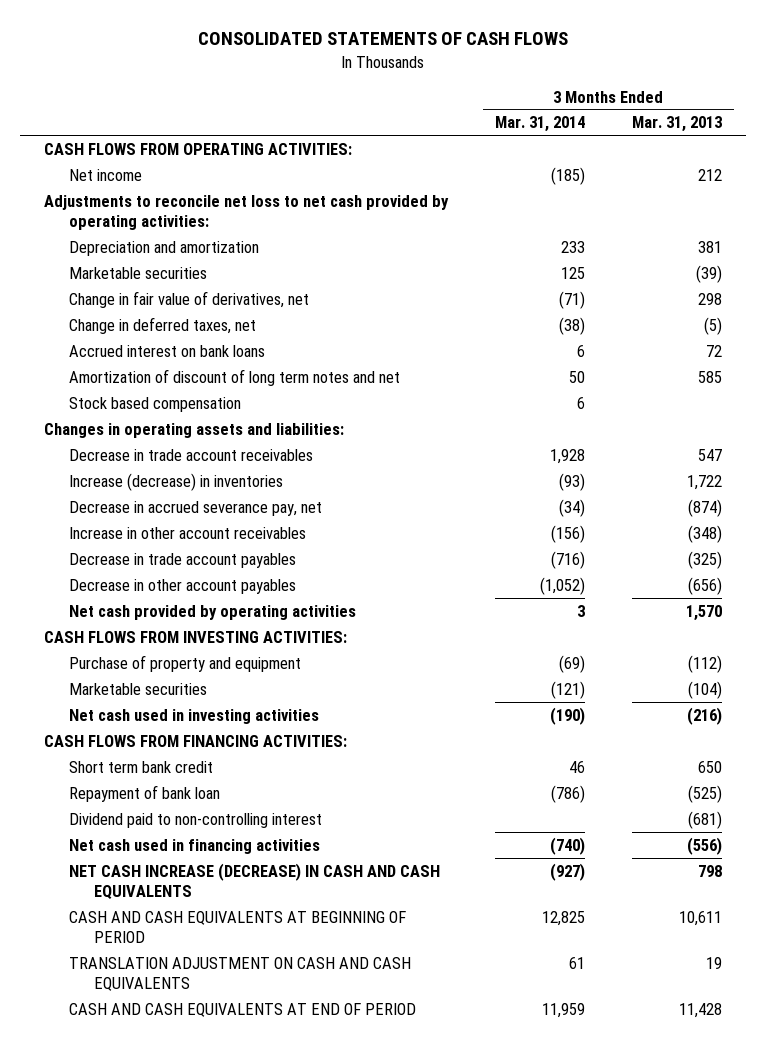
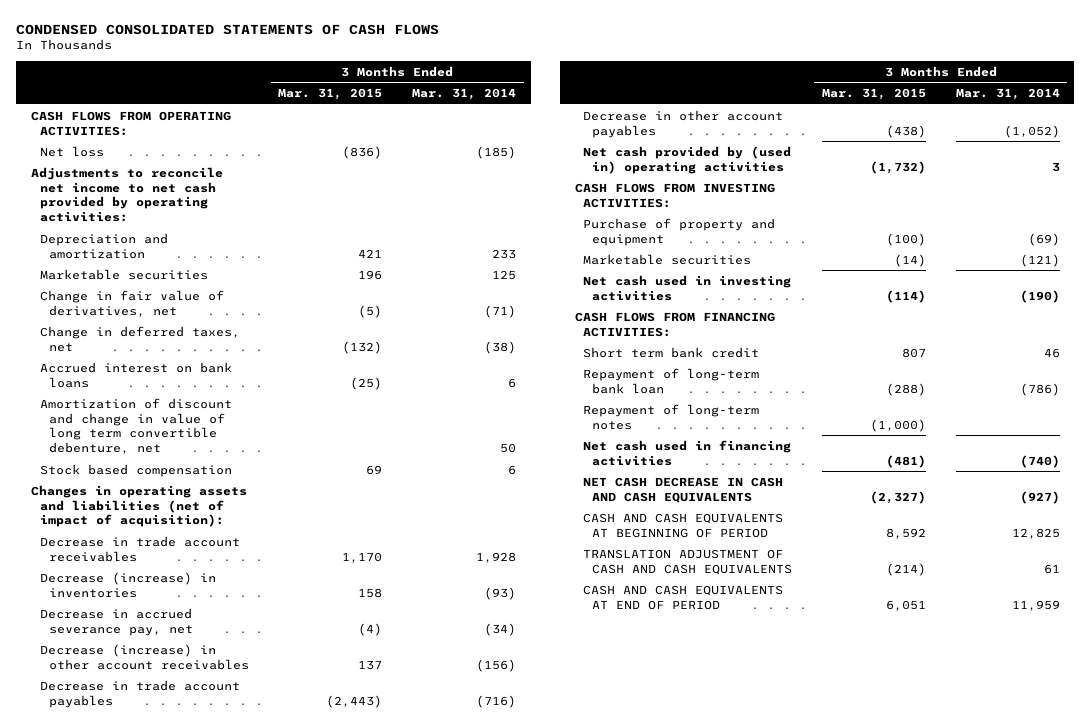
[197,32,568,46] CONSOLIDATED STATEMENTS OF CASH FLOWS -> [16,24,440,36] CONDENSED CONSOLIDATED STATEMENTS OF CASH FLOWS
[631,116,722,133] Mar. 31, 2013 -> none
none -> [278,87,383,100] Mar. 31, 2015
[68,168,142,181] Net income -> [39,145,104,157] Net loss
[43,194,449,231] Adjustments to reconcile net loss to net cash provided by operating activities: -> [31,166,224,223] Adjustments to reconcile net income to net cash provided by operating activities:
[68,368,400,386] Amortization of discount of long term notes and net -> [39,397,232,455] Amortization of discount and change in value of long term convertible debenture, net
[43,422,344,438] Changes in operating assets and liabilities: -> [31,484,248,528] Changes in operating assets and liabilities (net of impact of acquisition):
[68,472,283,491] Increase (decrease) in inventories -> [39,571,216,598] Decrease (increase) in inventories
[68,526,306,539] Increase in other account receivables -> [39,643,249,670] Decrease (increase) in other account receivables
[68,604,356,620] Net cash provided by operating activities -> [583,145,792,174] Net cash provided by (used in) operating activities
[68,812,322,828] Dividend paid to non-controlling interest -> none
[68,784,220,802] Repayment of bank loan -> [583,367,760,394] Repayment of long-term bank loan
none -> [583,403,760,430] Repayment of long-term notes
[68,862,440,900] NET CASH INCREASE (DECREASE) IN CASH AND CASH EQUIVALENTS -> [583,476,784,503] NET CASH DECREASE IN CASH AND CASH EQUIVALENTS
[68,956,411,992] TRANSLATION ADJUSTMENT ON CASH AND CASH EQUIVALENTS -> [583,548,792,575] TRANSLATION ADJUSTMENT OF CASH AND CASH EQUIVALENTS

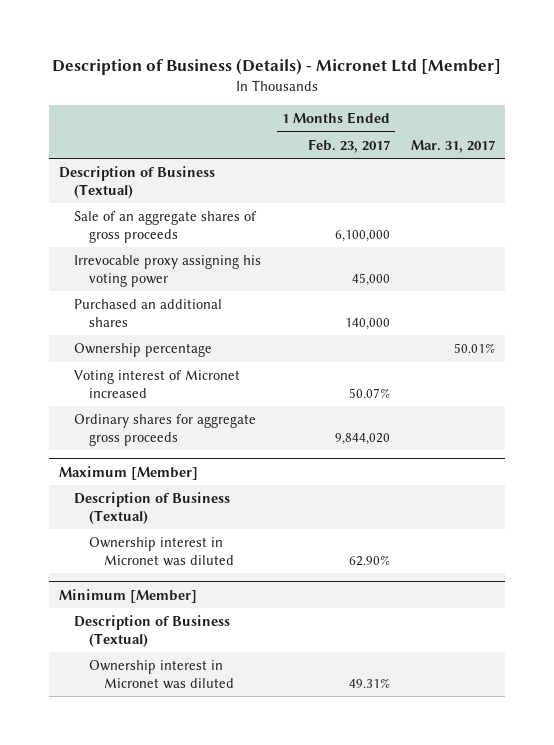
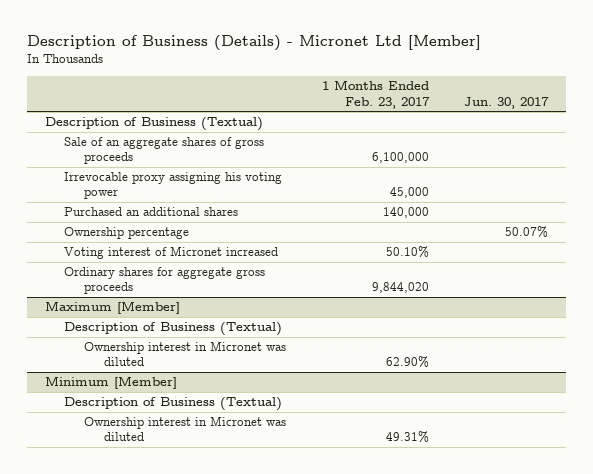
[410,139,495,153] Mar. 31, 2017 -> none
none -> [464,96,550,109] Jun. 30, 2017
[348,387,390,398] 50.07% -> [385,246,429,259] 50.10%

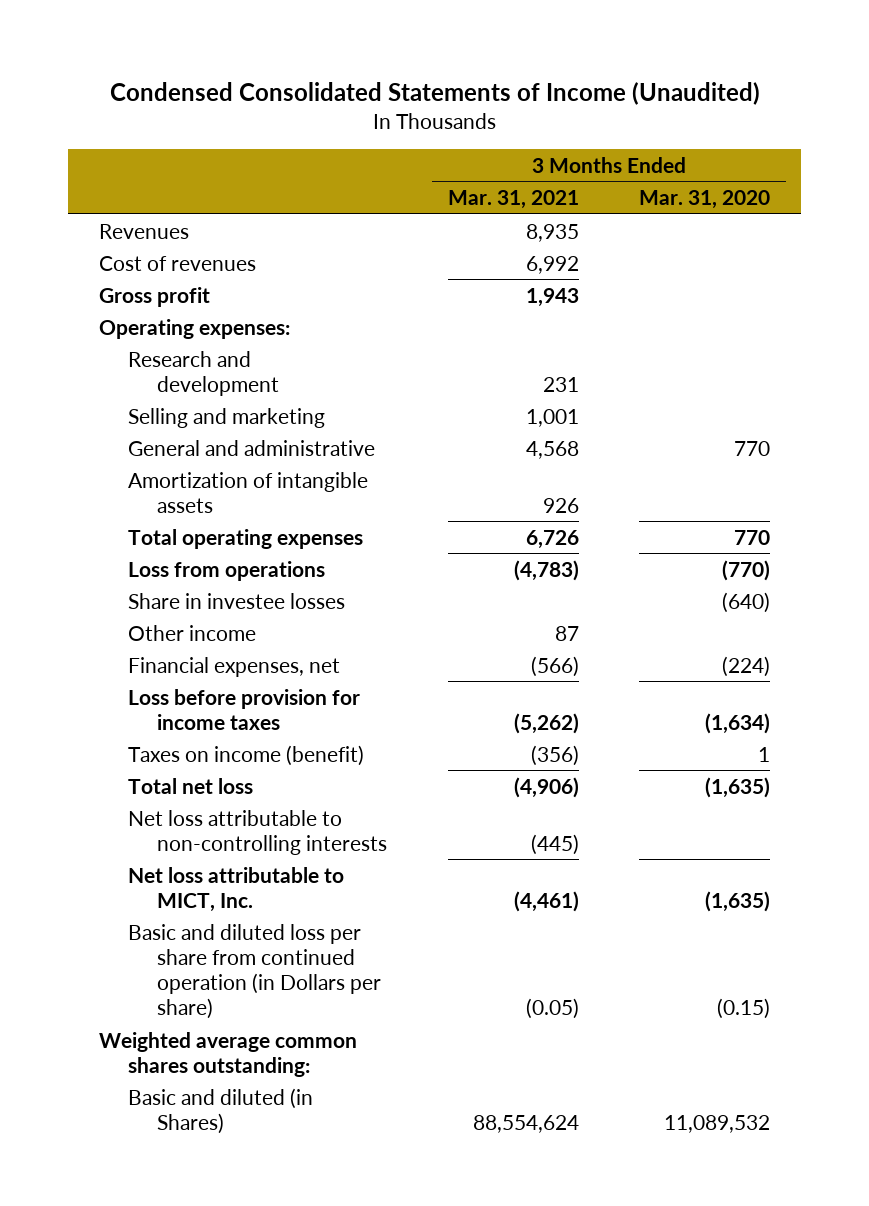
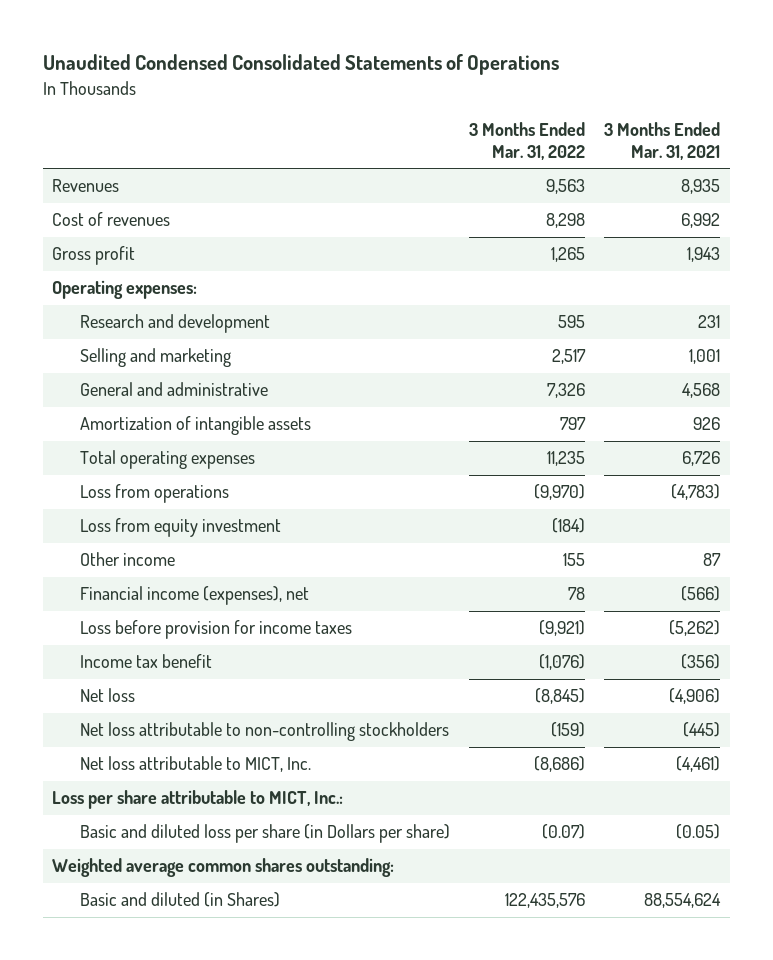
[109,81,760,105] Condensed Consolidated Statements of Income (Unaudited) -> [42,54,559,76] Unaudited Condensed Consolidated Statements of Operations
[639,190,771,210] Mar. 31, 2020 -> none
none -> [469,121,586,161] 3 Months Ended Mar. 31, 2022
[127,592,345,609] Share in investee losses -> none
none -> [79,518,281,538] Loss from equity investment
[127,656,340,677] Financial expenses, net -> [79,586,309,606] Financial income (expenses), net
[127,744,364,766] Taxes on income (benefit) -> [79,654,212,669] Income tax benefit
[127,777,253,794] Total net loss -> [79,688,135,703] Net loss
[127,809,387,855] Net loss attributable to non-controlling interests -> [79,722,449,742] Net loss attributable to non-controlling stockholders
none -> [52,790,344,810] Loss per share attributable to MICT, Inc.:
[127,923,381,1019] Basic and diluted loss per share from continued operation (in Dollars per share) -> [79,824,450,844] Basic and diluted loss per share (in Dollars per share)

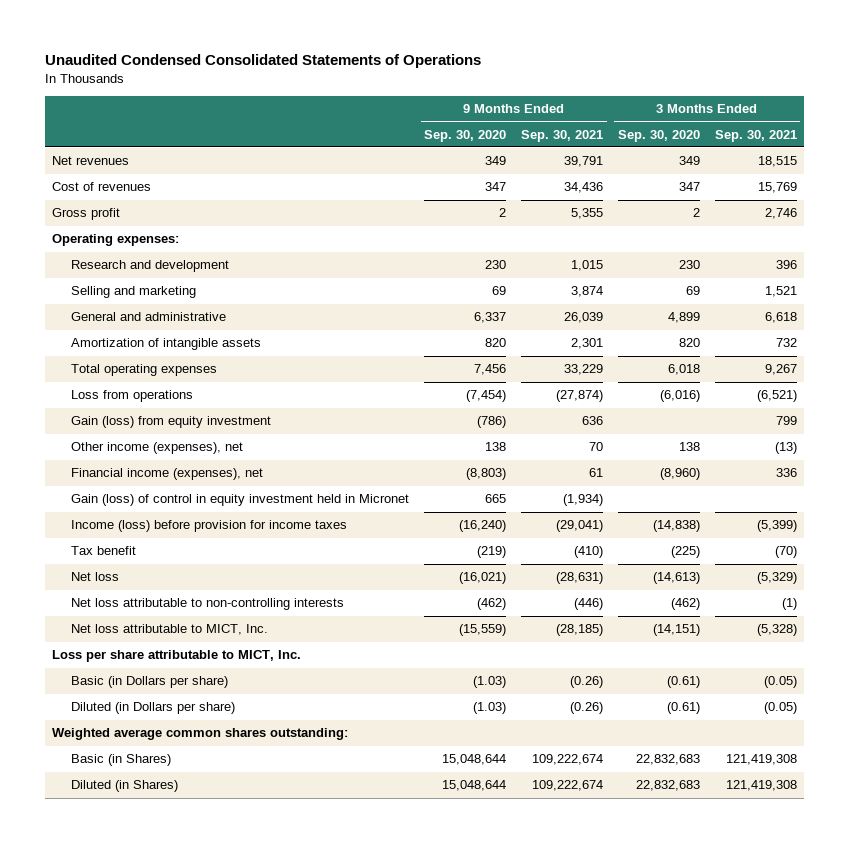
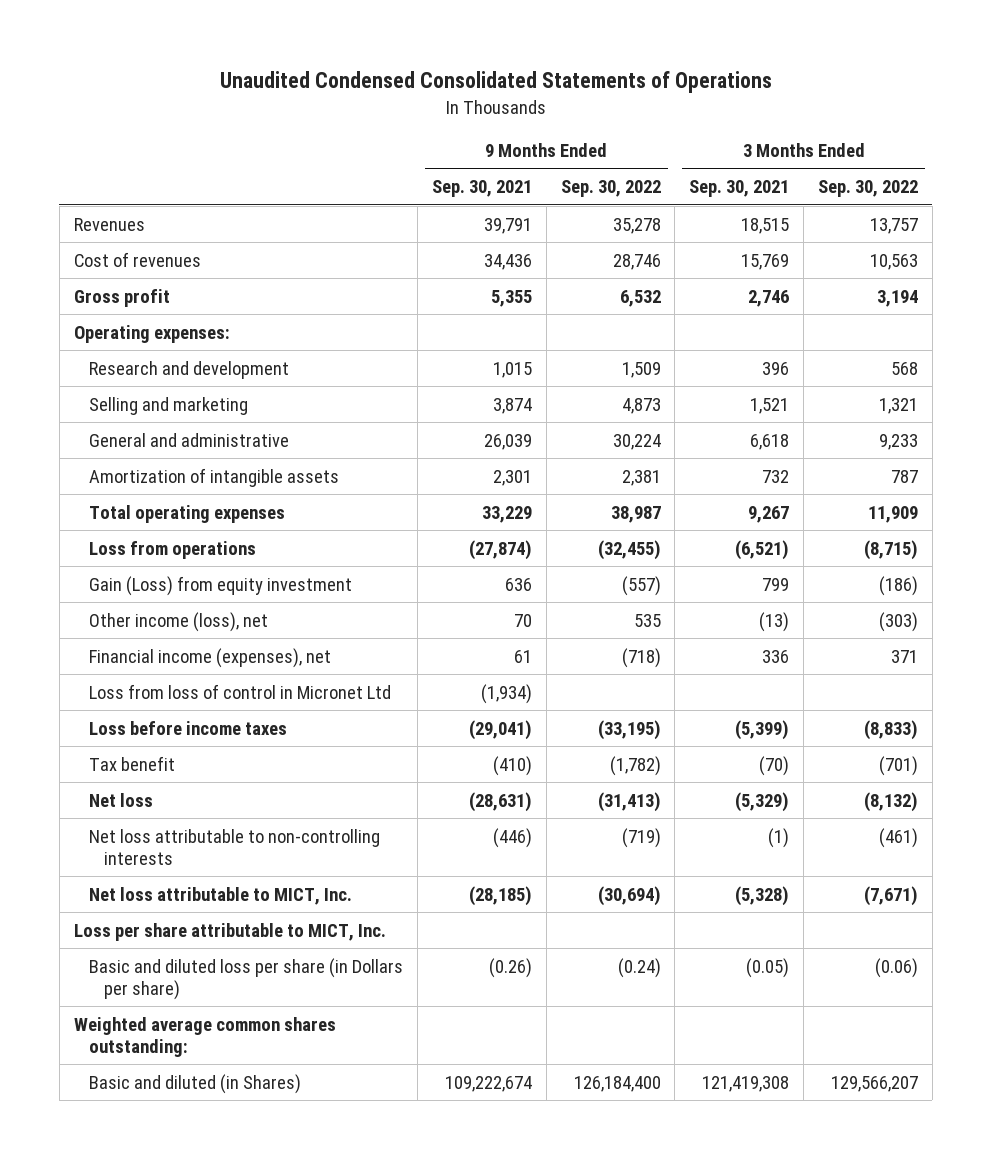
[424,129,507,142] Sep. 30, 2020 -> none
[617,129,700,142] Sep. 30, 2020 -> none
none -> [560,180,661,198] Sep. 30, 2022
none -> [818,180,919,198] Sep. 30, 2022
[52,156,130,166] Net revenues -> [73,217,145,231] Revenues
[71,416,272,429] Gain (loss) from equity investment -> [88,575,352,596] Gain (Loss) from equity investment
[71,442,244,455] Other income (expenses), net -> [88,611,268,632] Other income (loss), net
[71,494,410,507] Gain (loss) of control in equity investment held in Micronet -> [88,683,391,699] Loss from loss of control in Micronet Ltd
[71,520,348,533] Income (loss) before provision for income taxes -> [88,720,287,735] Loss before income taxes
[71,702,236,715] Diluted (in Dollars per share) -> none
[71,676,229,689] Basic (in Dollars per share) -> [88,957,403,1000] Basic and diluted loss per share (in Dollars per share)
[71,780,179,793] Diluted (in Shares) -> none
[71,754,172,767] Basic (in Shares) -> [88,1073,301,1094] Basic and diluted (in Shares)

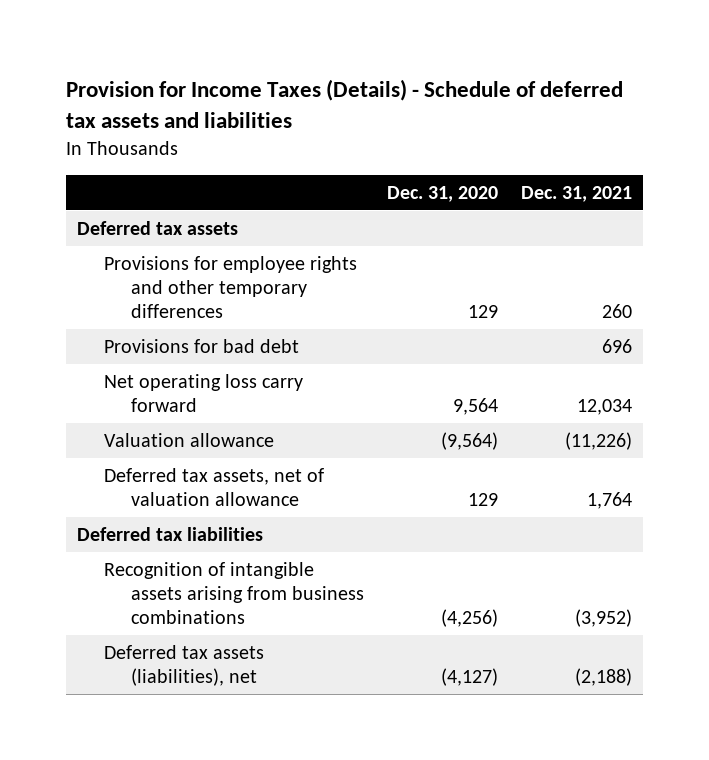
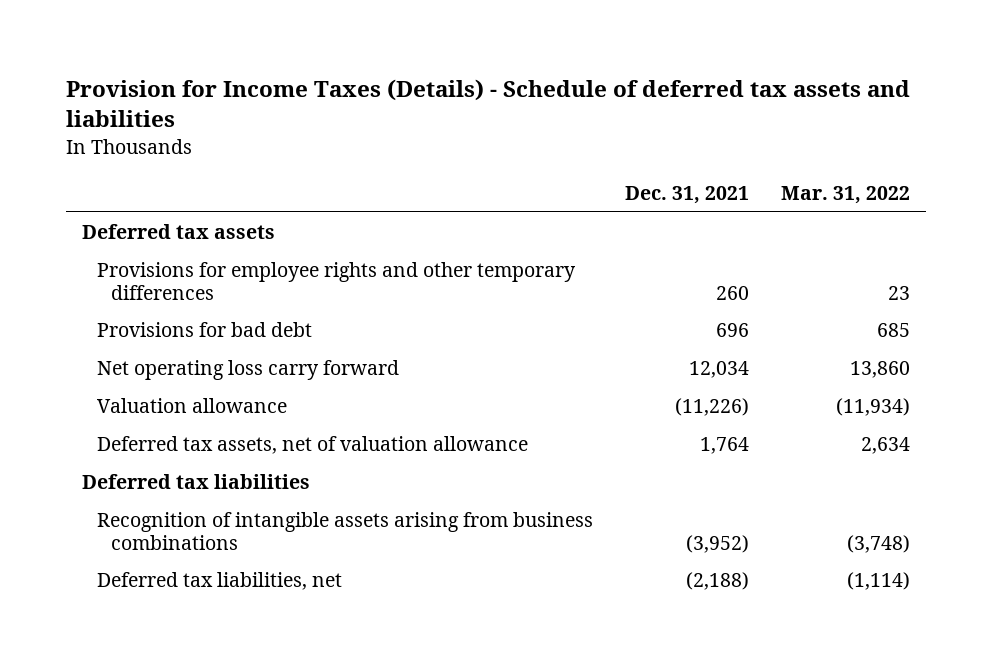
[386,185,498,202] Dec. 31, 2020 -> none
none -> [781,185,911,204] Mar. 31, 2022
[103,644,264,686] Deferred tax assets (liabilities), net -> [96,571,342,590] Deferred tax liabilities, net

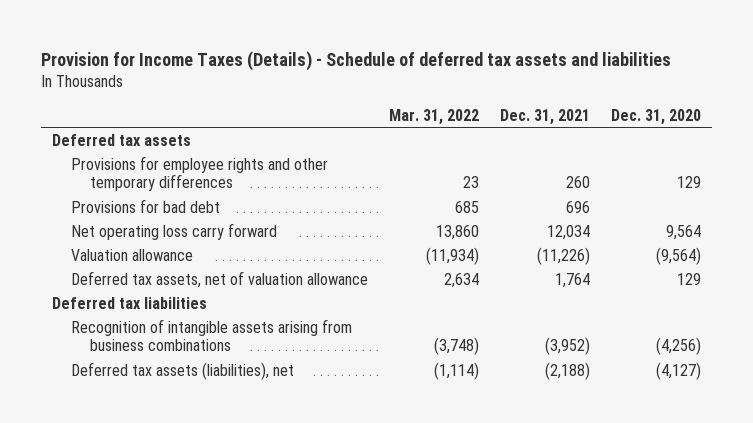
none -> [611,108,702,125] Dec. 31, 2020
[96,571,342,590] Deferred tax liabilities, net -> [71,361,295,380] Deferred tax assets (liabilities), net

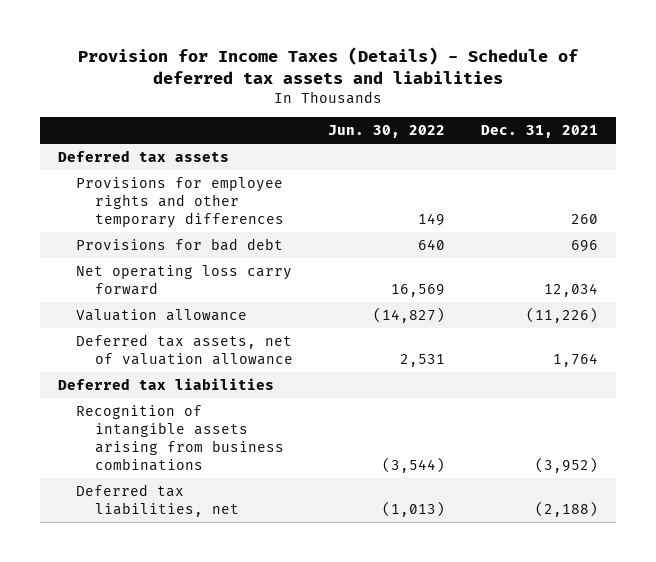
[389,108,480,125] Mar. 31, 2022 -> none
[611,108,702,125] Dec. 31, 2020 -> none
none -> [328,125,446,139] Jun. 30, 2022
[71,361,295,380] Deferred tax assets (liabilities), net -> [76,483,239,517] Deferred tax liabilities, net

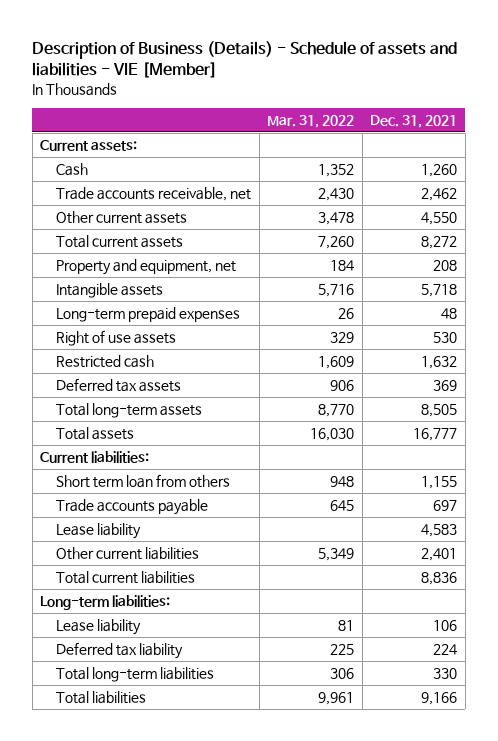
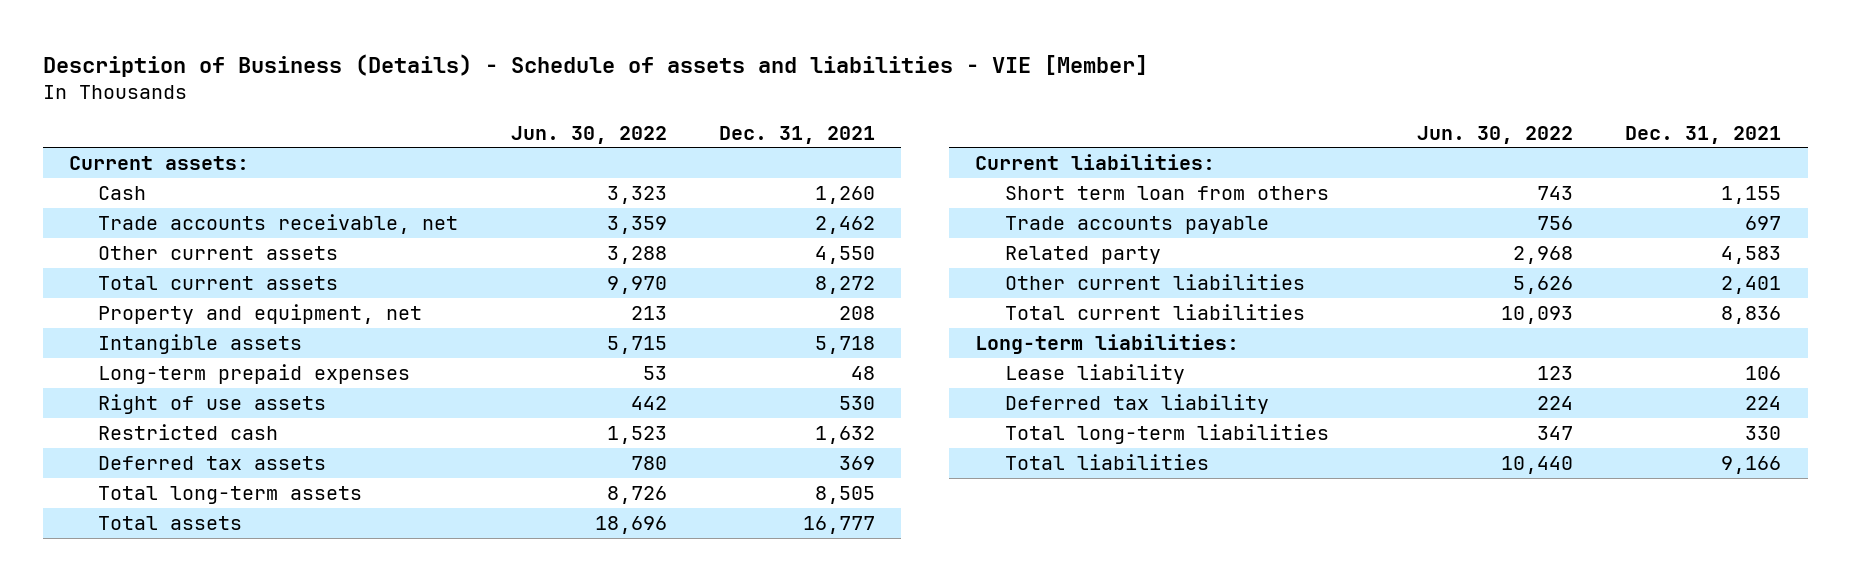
[267,114,355,128] Mar. 31, 2022 -> none
none -> [510,125,667,144] Jun. 30, 2022
[56,523,142,540] Lease liability -> [1004,245,1161,264] Related party

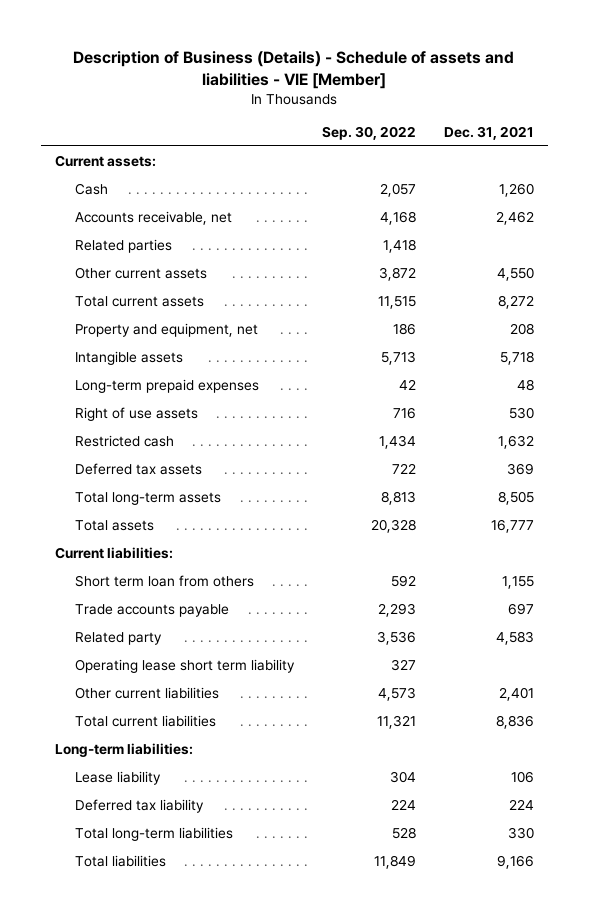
[510,125,667,144] Jun. 30, 2022 -> none
none -> [321,125,416,140] Sep. 30, 2022
[98,213,459,234] Trade accounts receivable, net -> [74,210,232,225] Accounts receivable, net
none -> [74,238,172,253] Related parties
none -> [74,658,295,673] Operating lease short term liability

